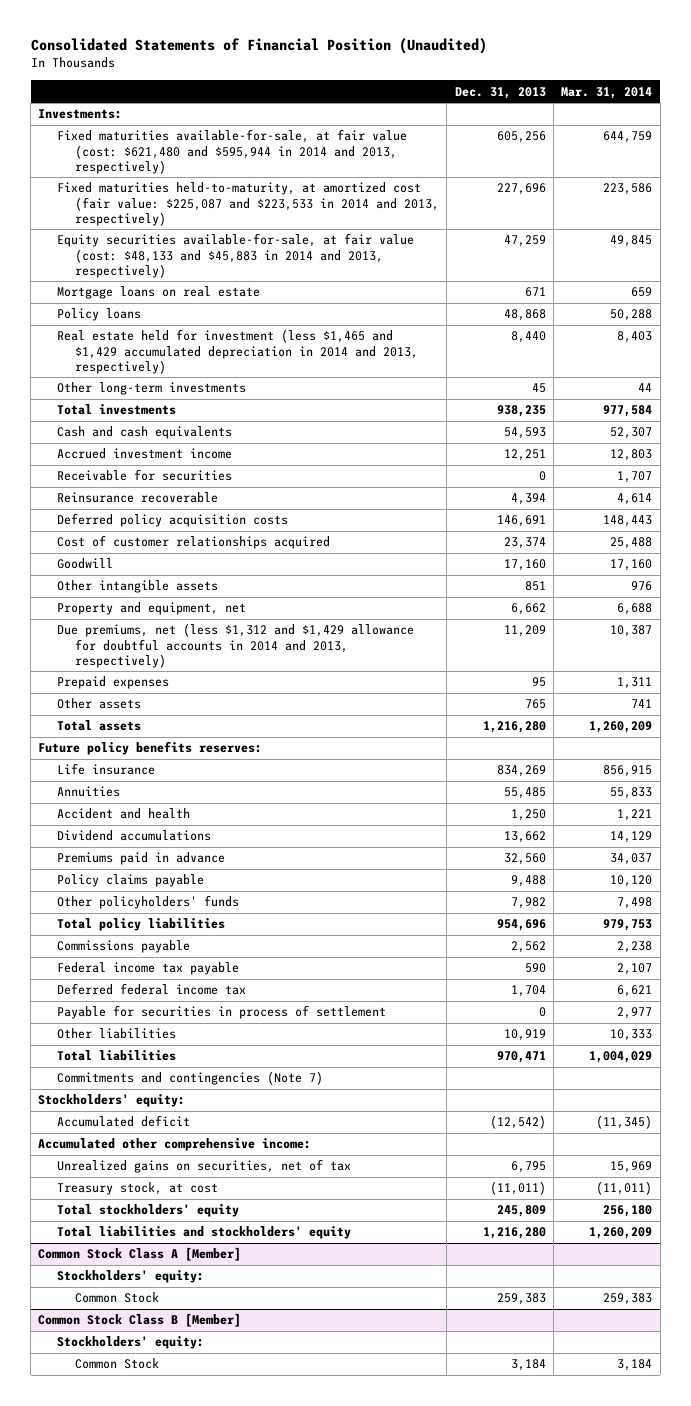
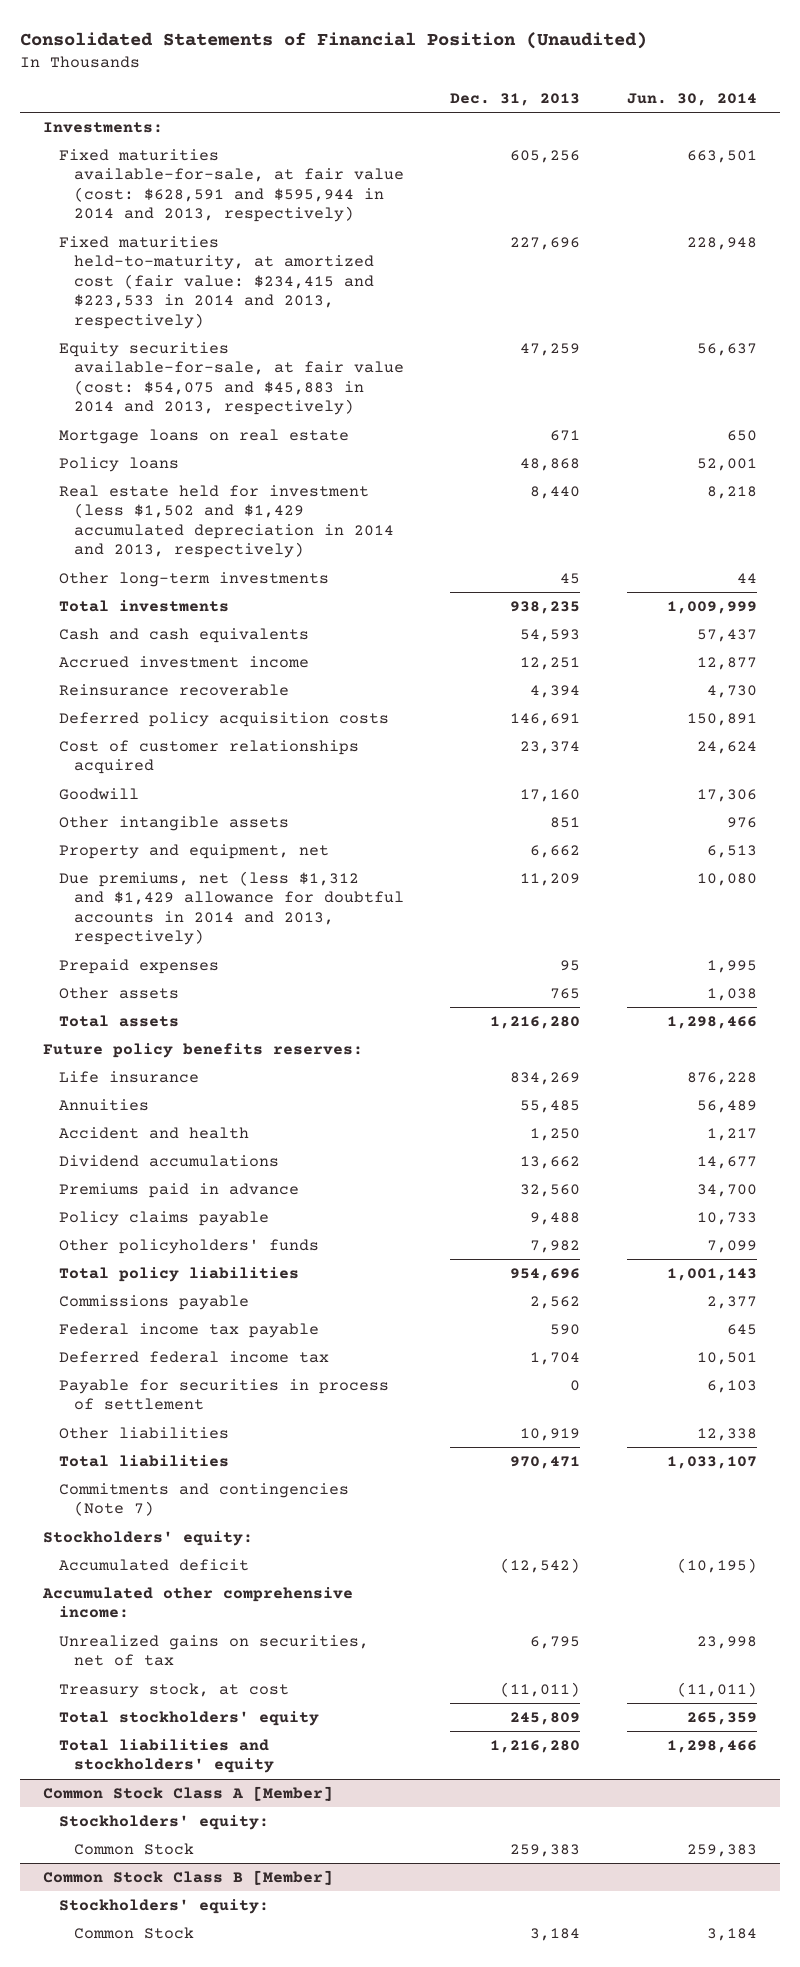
[561,86,653,99] Mar. 31, 2014 -> none
none -> [626,92,757,106] Jun. 30, 2014
[56,129,407,174] Fixed maturities available-for-sale, at fair value (cost: $621,480 and $595,944 in 2014 and 2013, respectively) -> [58,148,404,223] Fixed maturities available-for-sale, at fair value (cost: $628,591 and $595,944 in 2014 and 2013, respectively)
[56,182,440,226] Fixed maturities held-to-maturity, at amortized cost (fair value: $225,087 and $223,533 in 2014 and 2013, respectively) -> [58,235,374,329] Fixed maturities held-to-maturity, at amortized cost (fair value: $234,415 and $223,533 in 2014 and 2013, respectively)
[56,233,414,278] Equity securities available-for-sale, at fair value (cost: $48,133 and $45,883 in 2014 and 2013, respectively) -> [58,341,404,416] Equity securities available-for-sale, at fair value (cost: $54,075 and $45,883 in 2014 and 2013, respectively)
[56,329,419,374] Real estate held for investment (less $1,465 and $1,429 accumulated depreciation in 2014 and 2013, respectively) -> [58,484,394,559] Real estate held for investment (less $1,502 and $1,429 accumulated depreciation in 2014 and 2013, respectively)
[56,469,232,482] Receivable for securities -> none

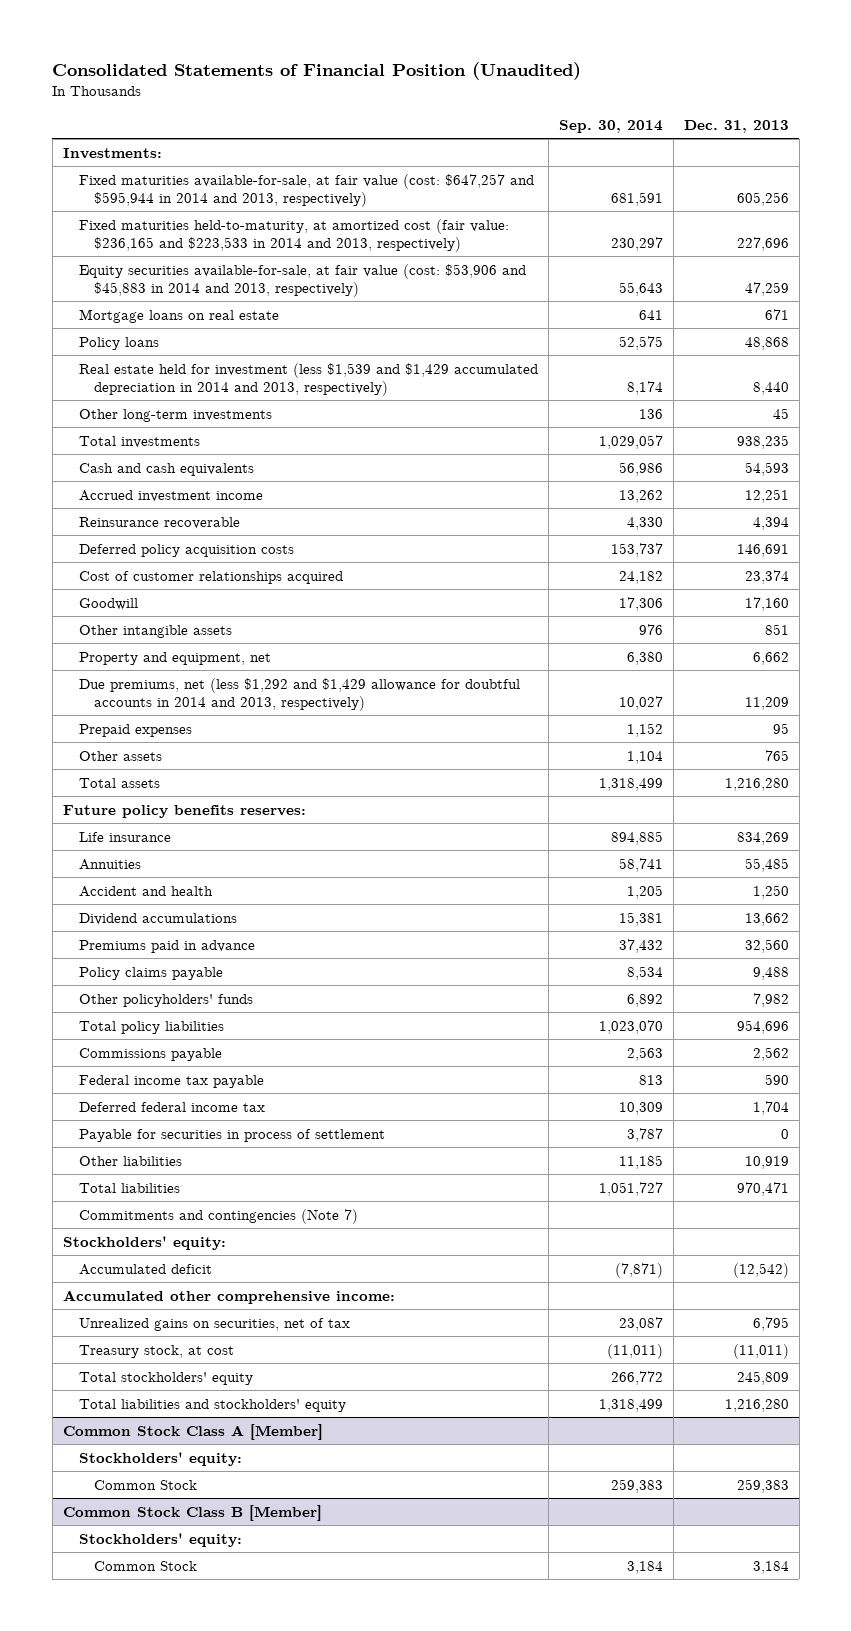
[626,92,757,106] Jun. 30, 2014 -> none
none -> [558,120,663,134] Sep. 30, 2014
[58,148,404,223] Fixed maturities available-for-sale, at fair value (cost: $628,591 and $595,944 in 2014 and 2013, respectively) -> [78,173,534,208] Fixed maturities available-for-sale, at fair value (cost: $647,257 and $595,944 in 2014 and 2013, respectively)
[58,235,374,329] Fixed maturities held-to-maturity, at amortized cost (fair value: $234,415 and $223,533 in 2014 and 2013, respectively) -> [78,218,509,253] Fixed maturities held-to-maturity, at amortized cost (fair value: $236,165 and $223,533 in 2014 and 2013, respectively)
[58,341,404,416] Equity securities available-for-sale, at fair value (cost: $54,075 and $45,883 in 2014 and 2013, respectively) -> [78,263,526,298] Equity securities available-for-sale, at fair value (cost: $53,906 and $45,883 in 2014 and 2013, respectively)
[58,484,394,559] Real estate held for investment (less $1,502 and $1,429 accumulated depreciation in 2014 and 2013, respectively) -> [78,362,538,397] Real estate held for investment (less $1,539 and $1,429 accumulated depreciation in 2014 and 2013, respectively)
[58,870,404,946] Due premiums, net (less $1,312 and $1,429 allowance for doubtful accounts in 2014 and 2013, respectively) -> [78,677,520,712] Due premiums, net (less $1,292 and $1,429 allowance for doubtful accounts in 2014 and 2013, respectively)

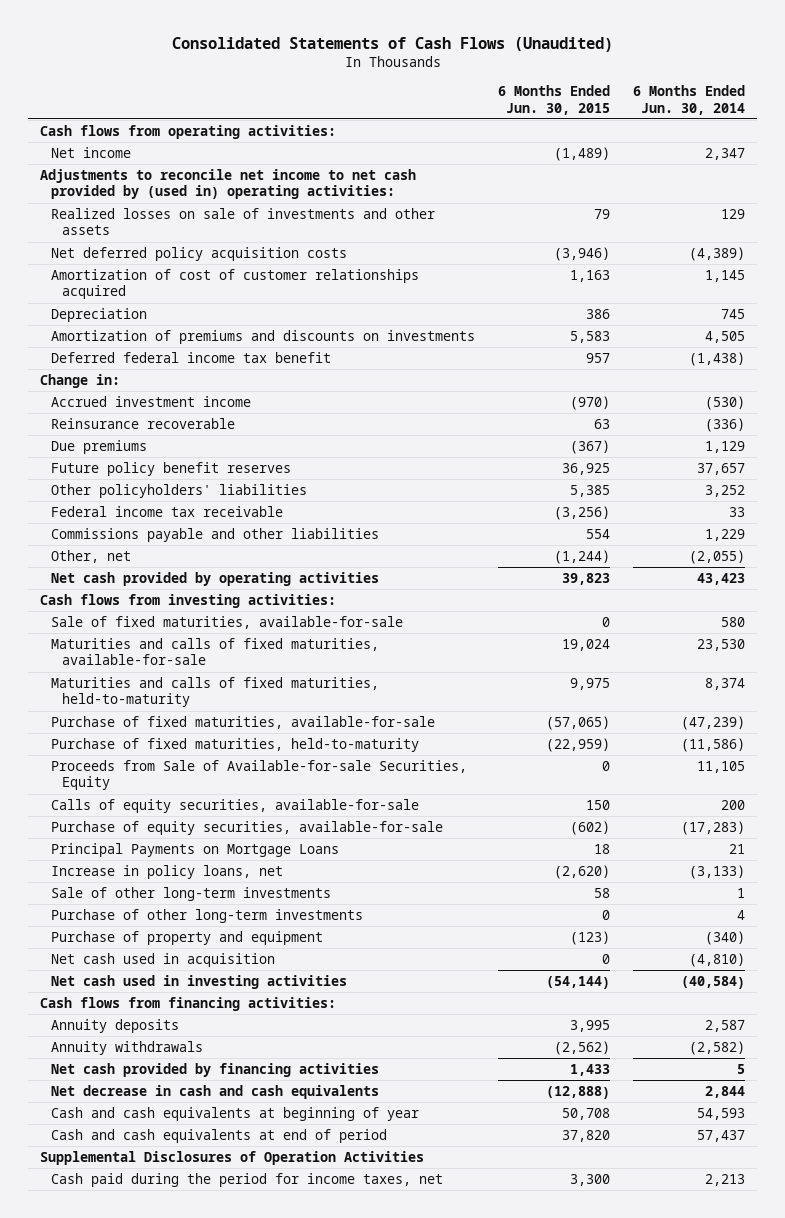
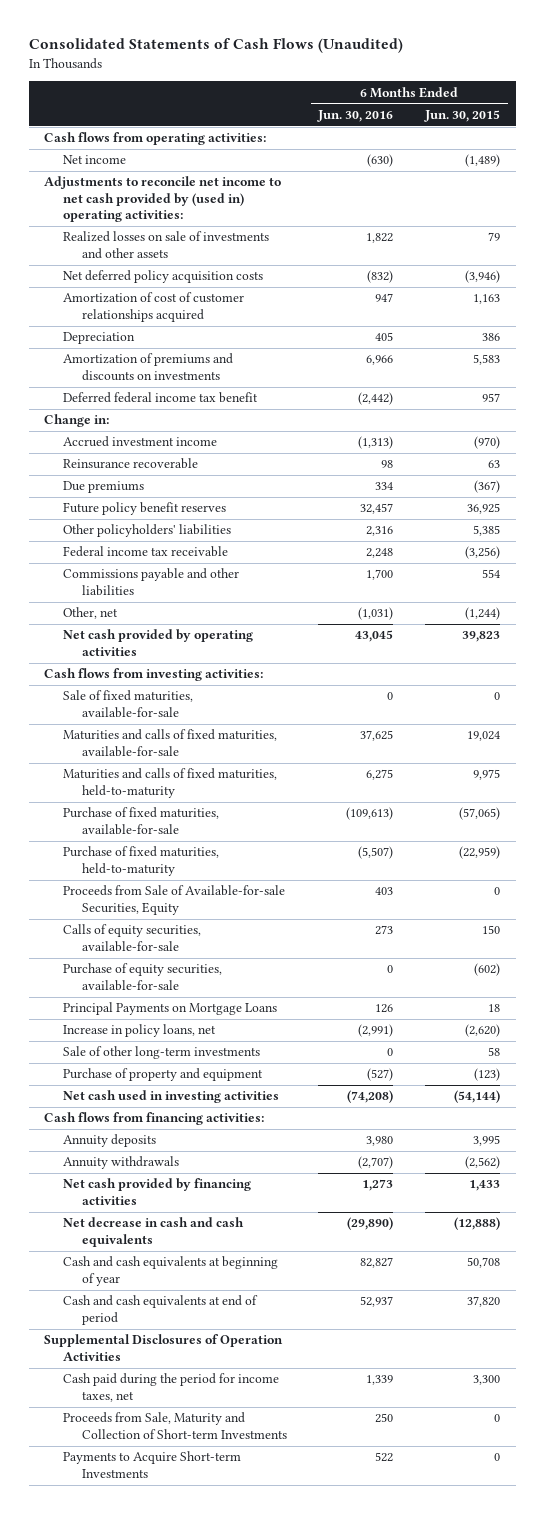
[633,85,746,115] 6 Months Ended Jun. 30, 2014 -> none
none -> [317,109,394,122] Jun. 30, 2016
[50,908,363,923] Purchase of other long-term investments -> none
[50,952,275,967] Net cash used in acquisition -> none
none -> [63,1412,287,1439] Proceeds from Sale, Maturity and Collection of Short-term Investments
none -> [63,1451,242,1478] Payments to Acquire Short-term Investments

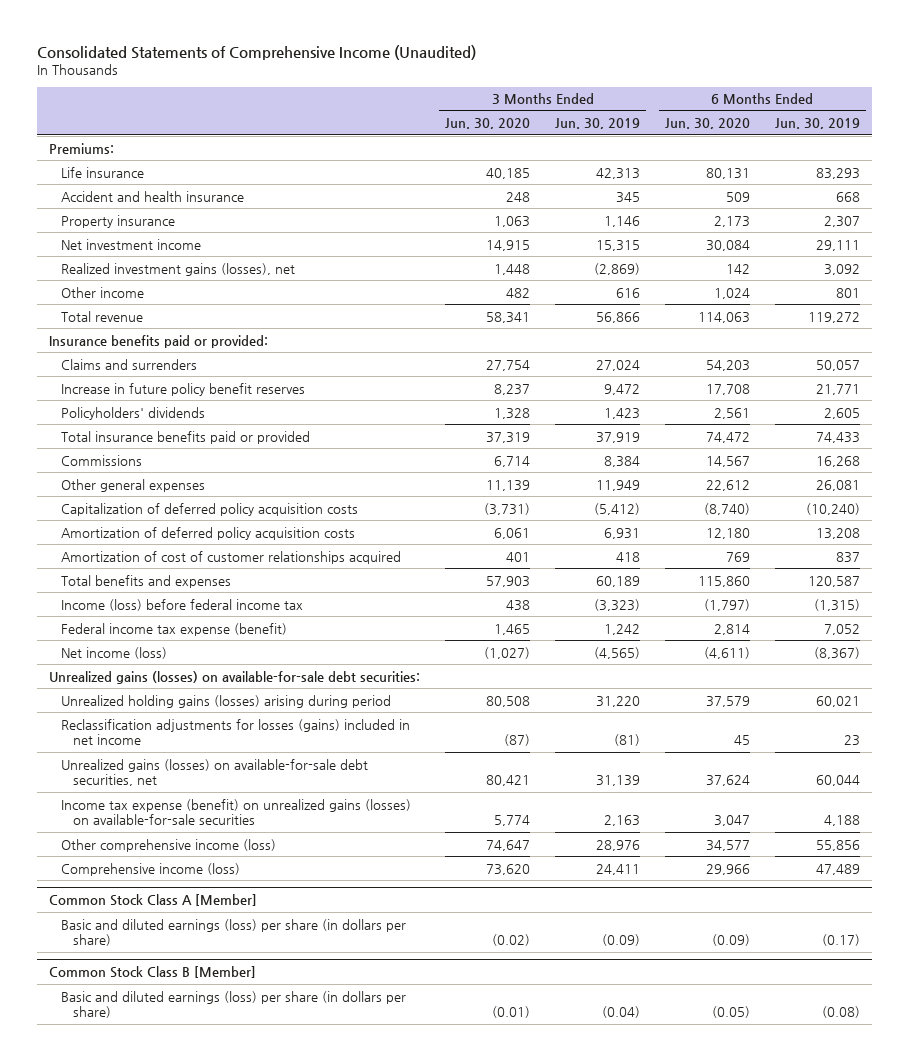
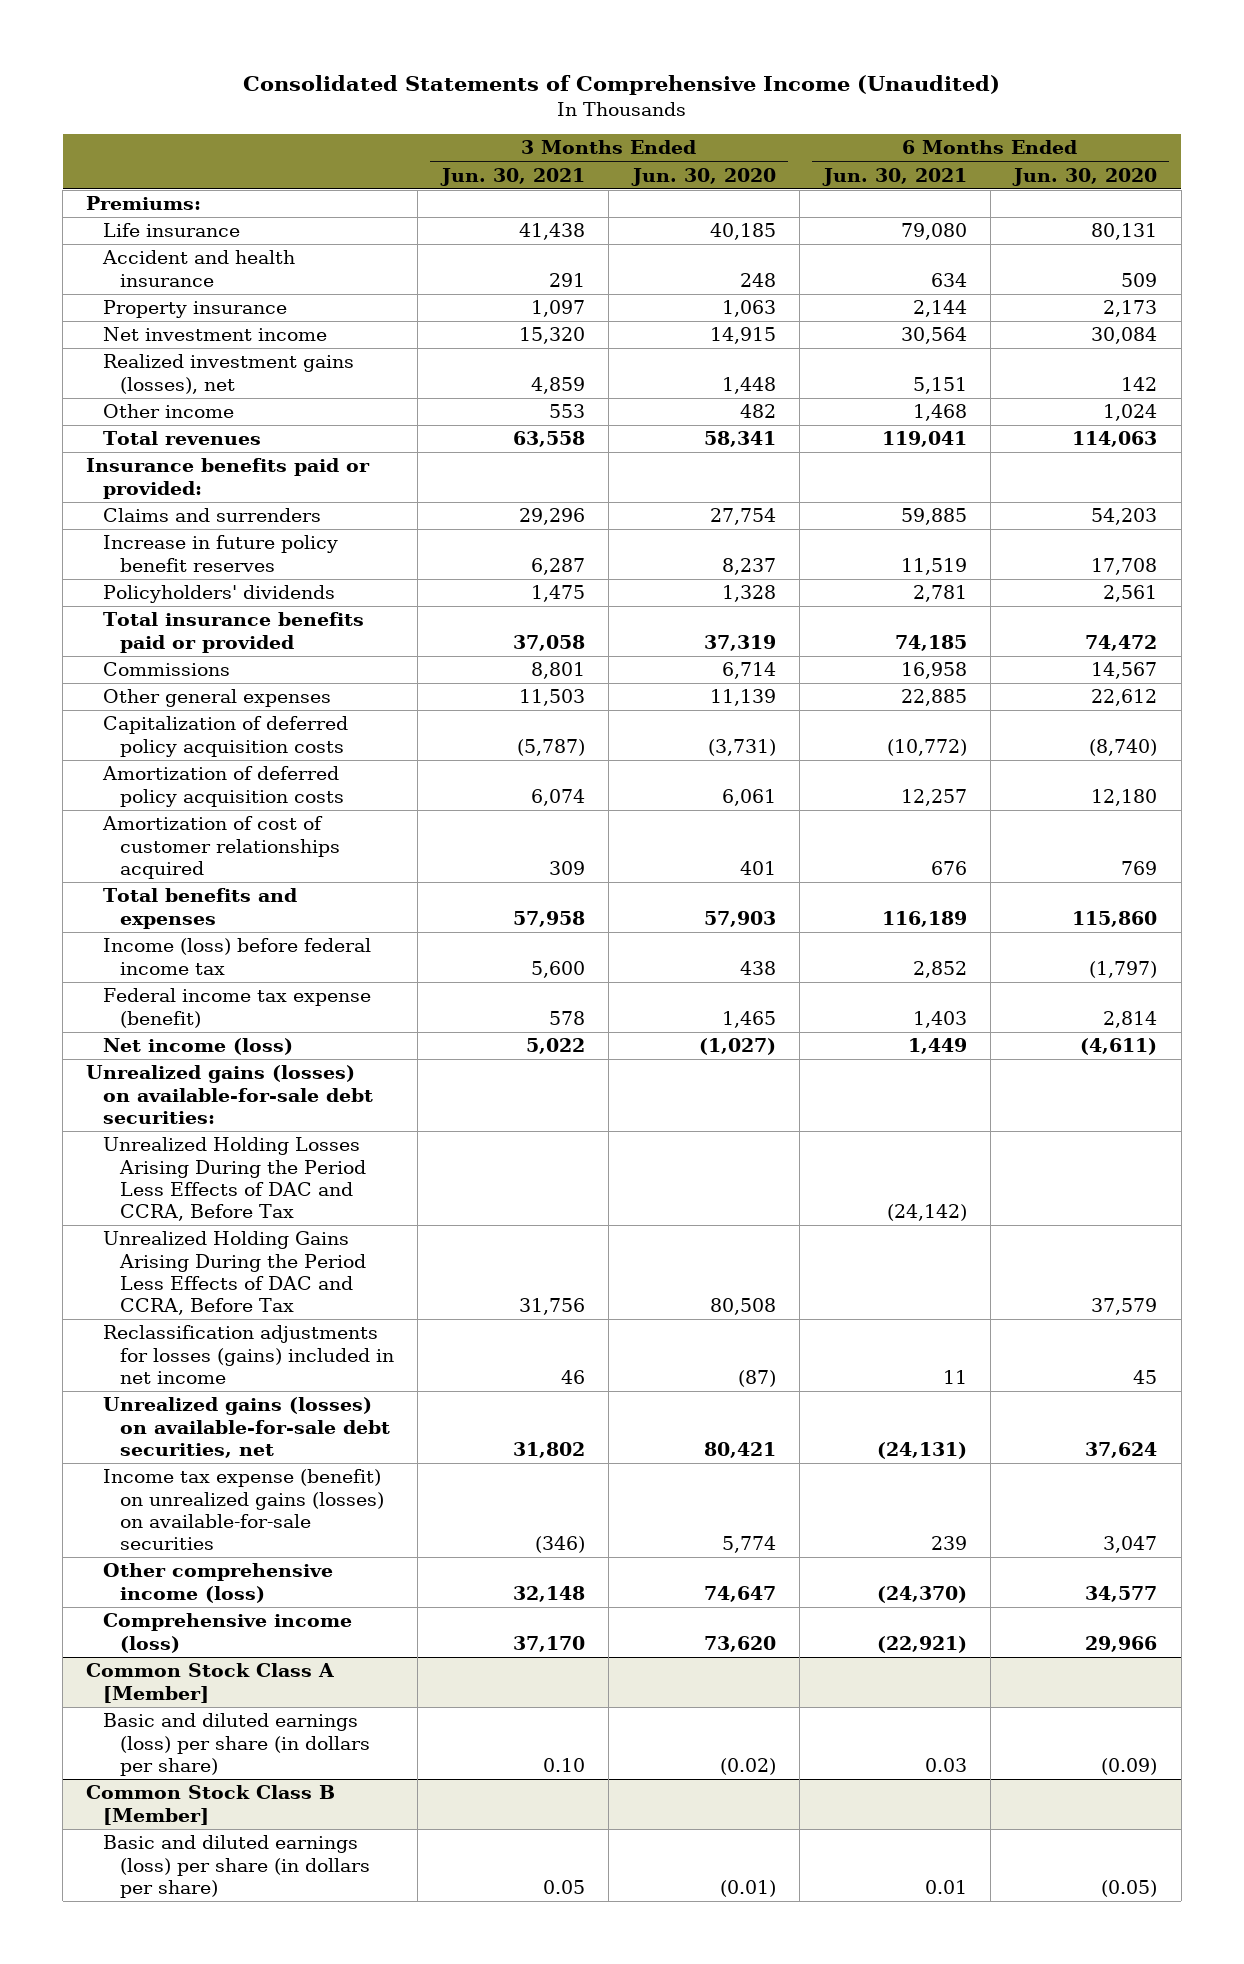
[555,118,641,130] Jun. 30, 2019 -> none
[774,118,860,130] Jun. 30, 2019 -> none
none -> [439,167,585,186] Jun. 30, 2021
none -> [821,167,967,186] Jun. 30, 2021
[61,310,144,322] Total revenue -> [103,431,262,446] Total revenues
none -> [103,1137,366,1222] Unrealized Holding Losses Arising During the Period Less Effects of DAC and CCRA, Before Tax
[61,694,392,708] Unrealized holding gains (losses) arising during period -> [103,1231,366,1316] Unrealized Holding Gains Arising During the Period Less Effects of DAC and CCRA, Before Tax

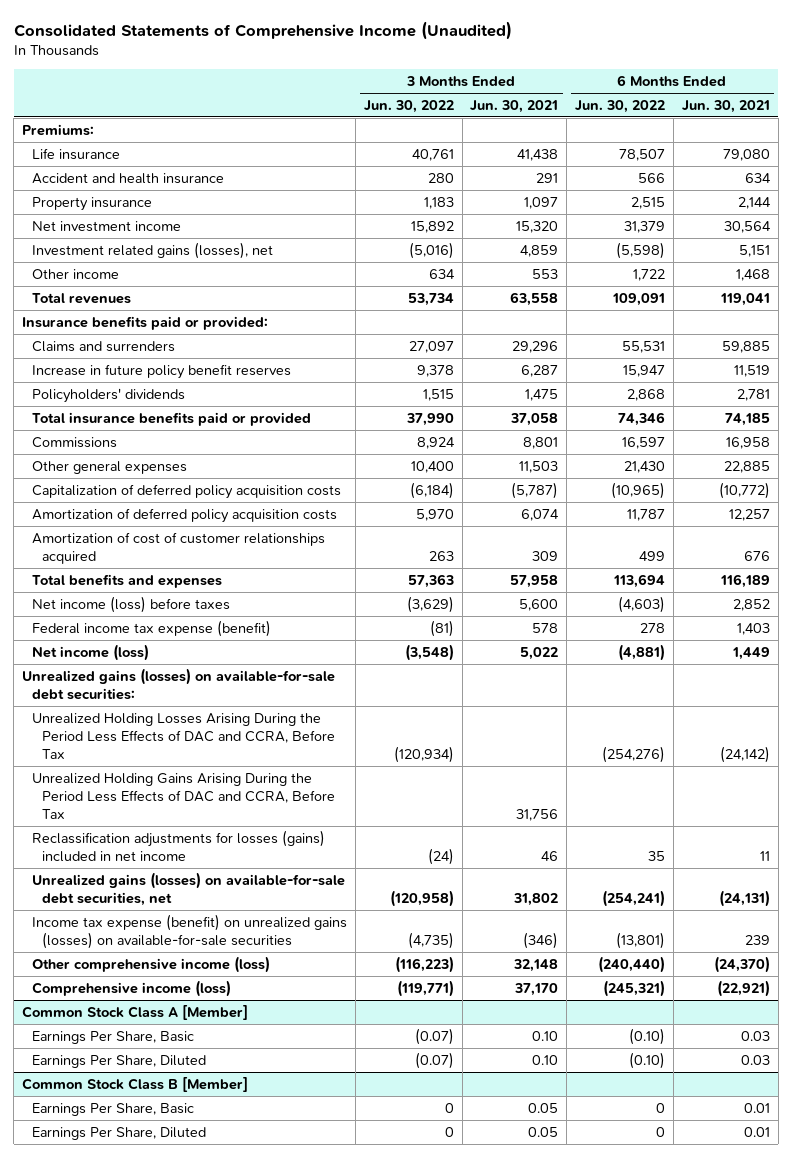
[630,167,776,186] Jun. 30, 2020 -> none
[1012,167,1158,186] Jun. 30, 2020 -> none
none -> [363,99,454,113] Jun. 30, 2022
none -> [575,99,666,113] Jun. 30, 2022
[103,354,355,394] Realized investment gains (losses), net -> [32,241,274,259] Investment related gains (losses), net
[103,938,372,975] Income (loss) before federal income tax -> [32,595,231,613] Net income (loss) before taxes
[103,1713,370,1777] Basic and diluted earnings (loss) per share (in dollars per share) -> none
none -> [32,1030,195,1044] Earnings Per Share, Basic
none -> [32,1054,207,1068] Earnings Per Share, Diluted
[103,1835,370,1899] Basic and diluted earnings (loss) per share (in dollars per share) -> none
none -> [32,1102,195,1116] Earnings Per Share, Basic
none -> [32,1126,207,1140] Earnings Per Share, Diluted

